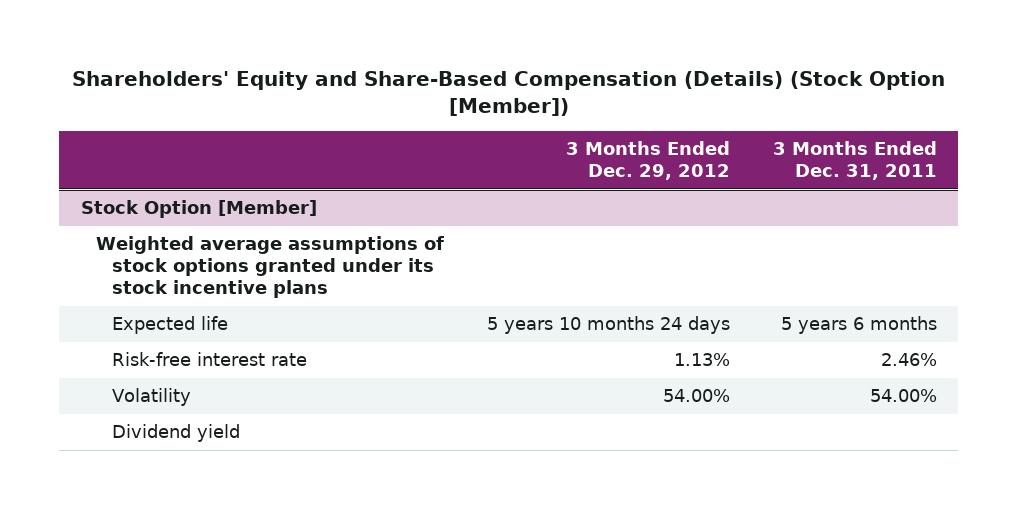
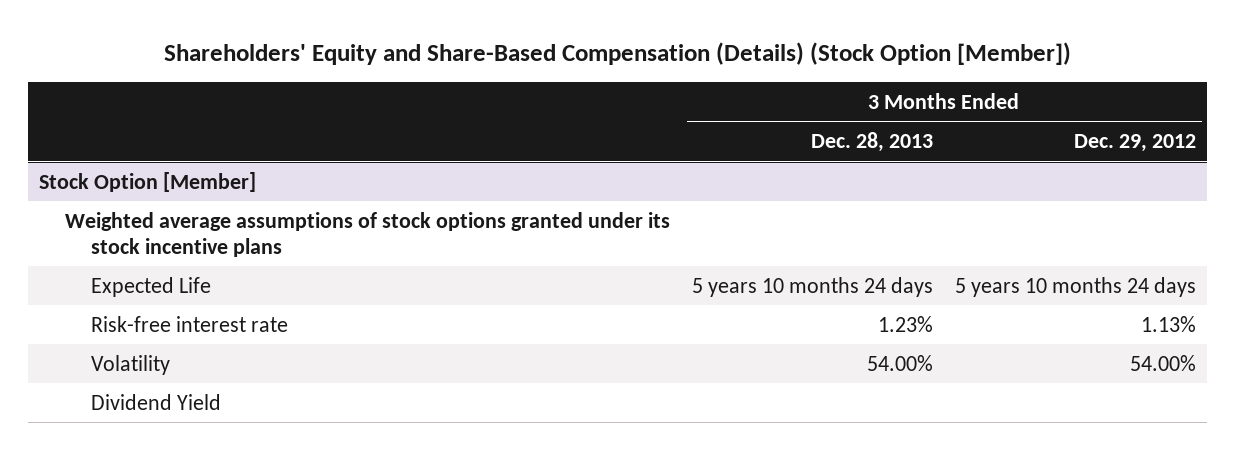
[772,141,937,181] 3 Months Ended Dec. 31, 2011 -> none
none -> [811,132,934,153] Dec. 28, 2013
[111,316,228,335] Expected life -> [91,276,212,297] Expected Life
[111,424,240,443] Dividend yield -> [91,393,222,410] Dividend Yield

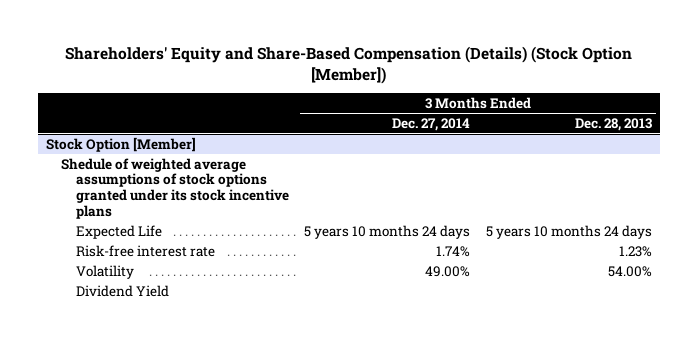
[1074,134,1197,153] Dec. 29, 2012 -> none
none -> [392,117,471,131] Dec. 27, 2014
[65,211,671,257] Weighted average assumptions of stock options granted under its stock incentive plans -> [60,157,289,220] Shedule of weighted average assumptions of stock options granted under its stock incentive plans

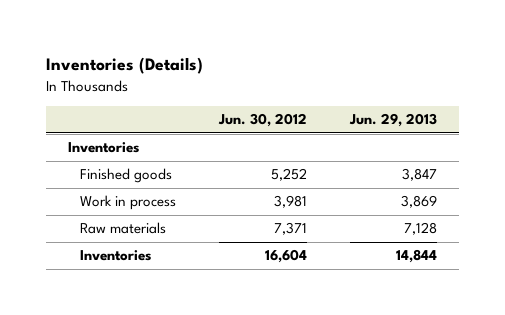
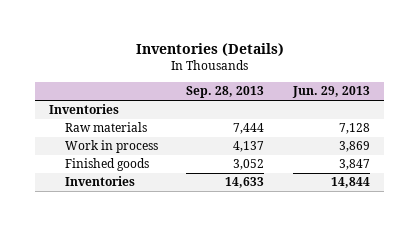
[218,113,308,128] Jun. 30, 2012 -> none
none -> [186,86,265,99] Sep. 28, 2013
[79,195,176,211] Work in process -> [64,140,158,154] Work in process
[79,168,172,184] Finished goods -> [64,158,149,172] Finished goods

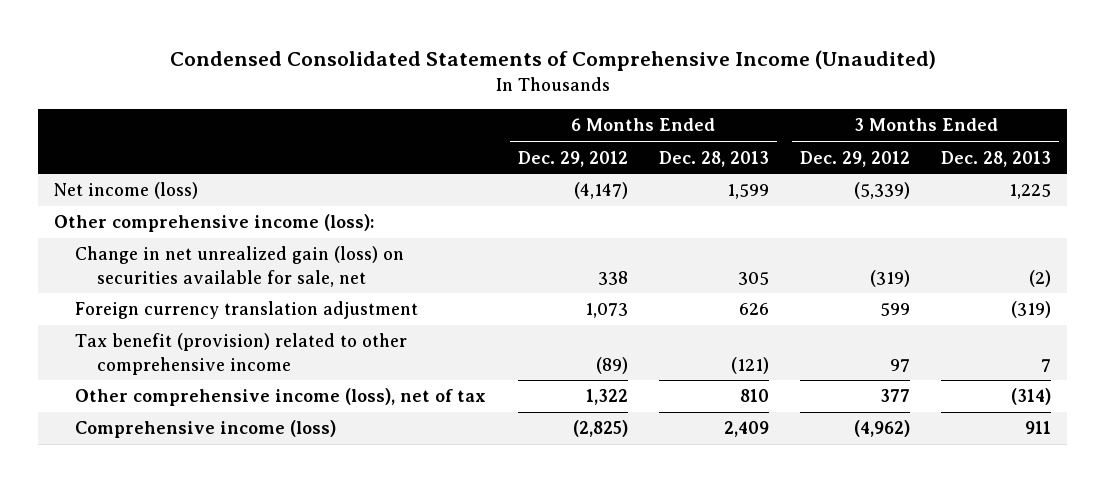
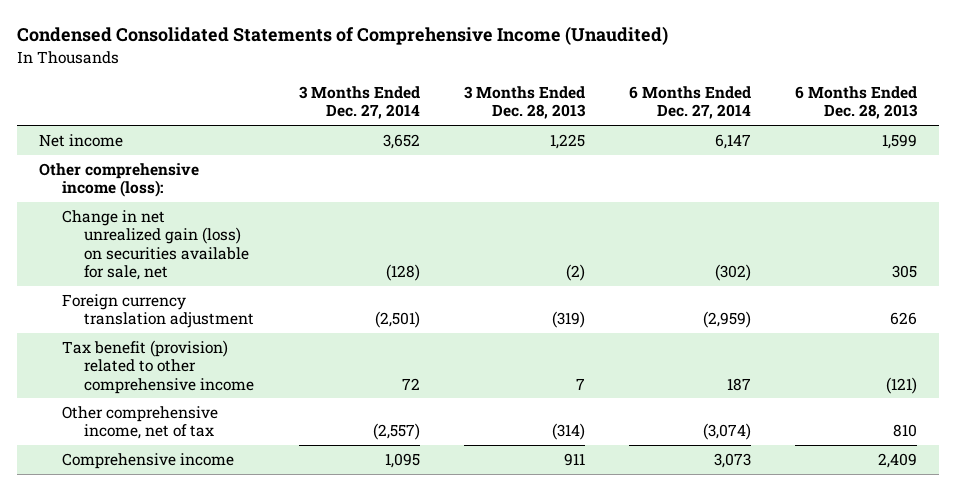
[517,150,628,167] Dec. 29, 2012 -> none
[800,150,911,167] Dec. 29, 2012 -> none
none -> [298,86,420,120] 3 Months Ended Dec. 27, 2014
none -> [628,86,751,120] 6 Months Ended Dec. 27, 2014
[53,182,198,200] Net income (loss) -> [39,134,124,148] Net income
[75,388,487,407] Other comprehensive income (loss), net of tax -> [61,406,218,440] Other comprehensive income, net of tax
[75,420,337,439] Comprehensive income (loss) -> [61,453,234,470] Comprehensive income

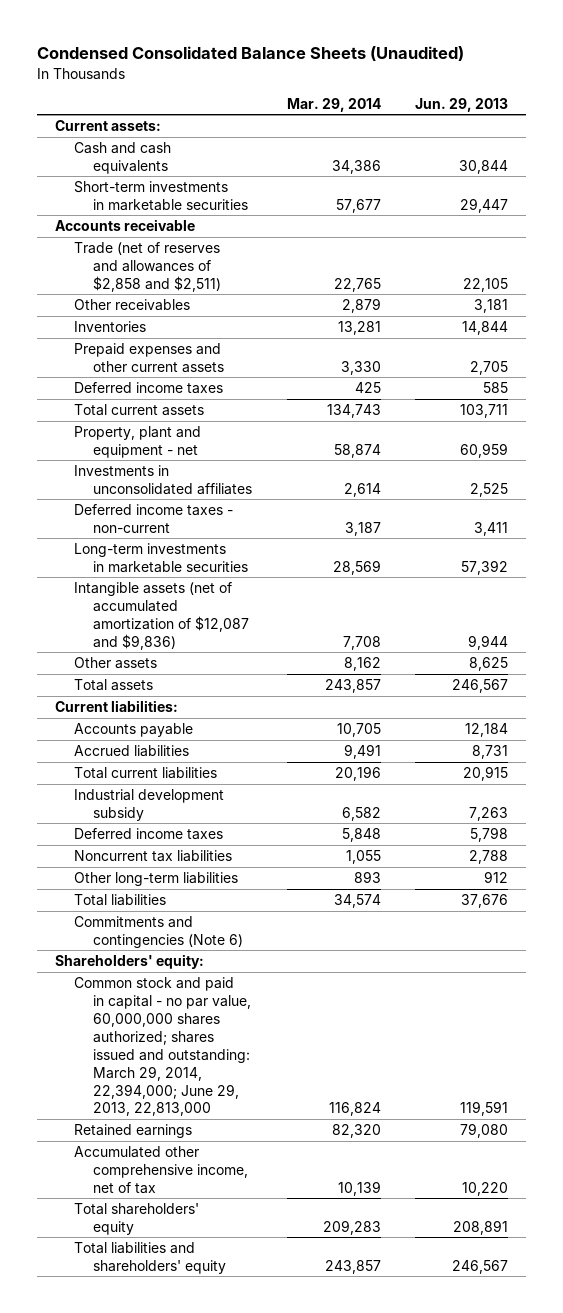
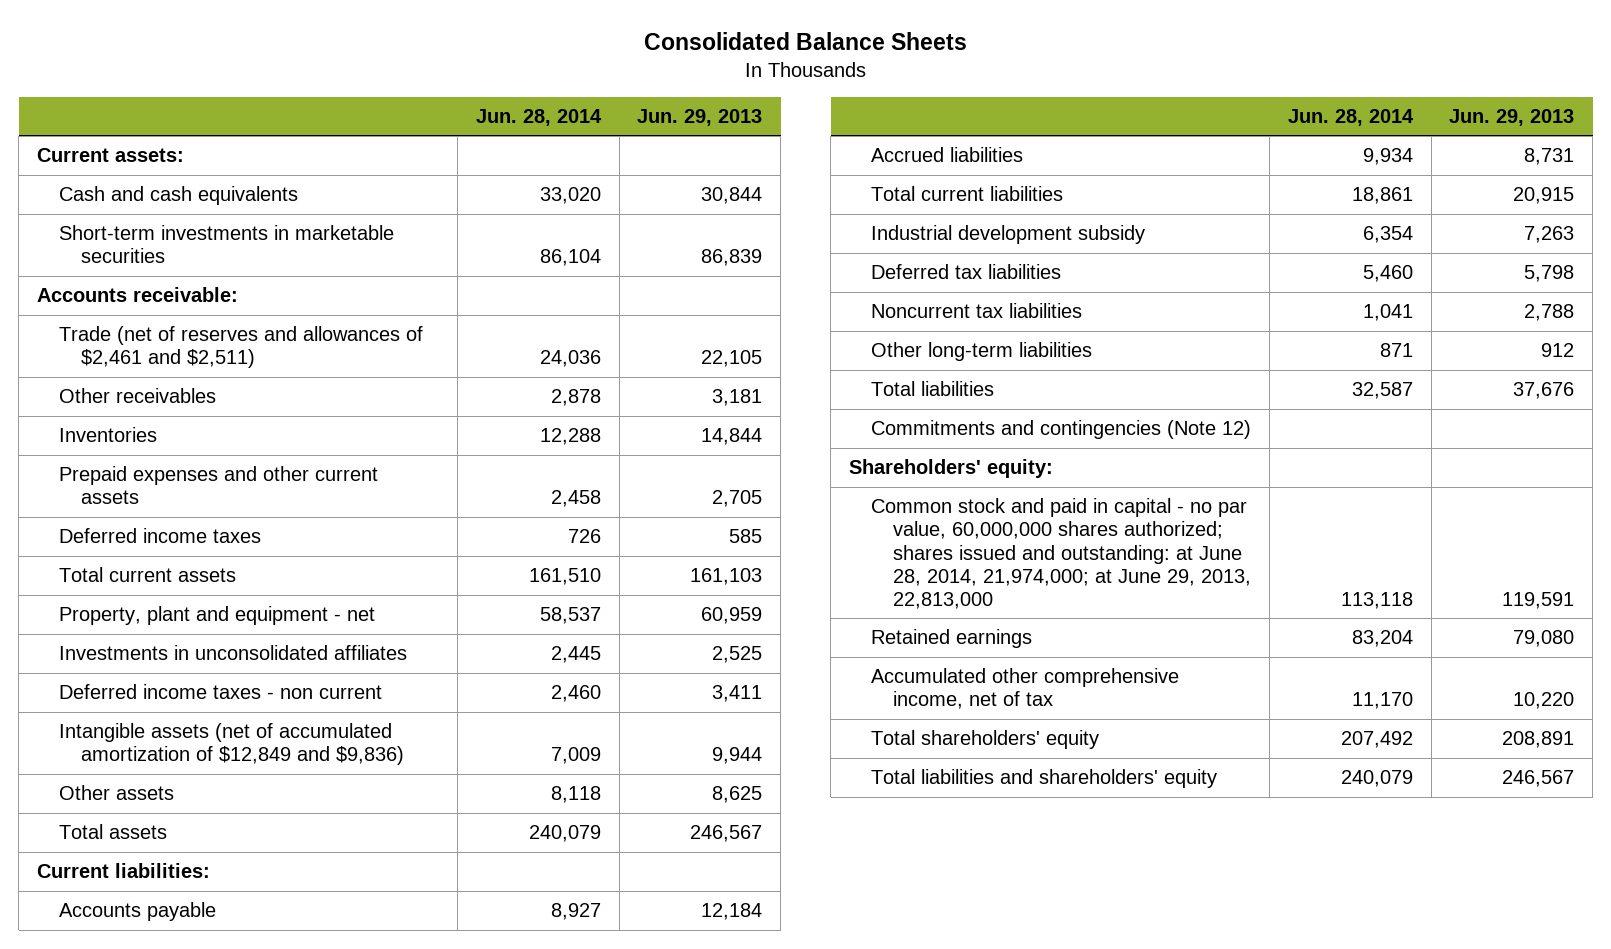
[37,46,465,62] Condensed Consolidated Balance Sheets (Unaudited) -> [643,31,967,50] Consolidated Balance Sheets
[286,97,381,112] Mar. 29, 2014 -> none
none -> [475,108,602,126] Jun. 28, 2014
[460,197,509,213] 29,447 -> [701,249,763,267] 86,839
[54,218,195,231] Accounts receivable -> [36,287,238,303] Accounts receivable:
[73,241,221,292] Trade (net of reserves and allowances of $2,858 and $2,511) -> [59,326,424,369] Trade (net of reserves and allowances of $2,461 and $2,511)
[460,403,509,418] 103,711 -> [690,568,763,586] 161,103
[73,542,248,573] Long-term investments in marketable securities -> none
[73,503,233,533] Deferred income taxes - non-current -> [59,684,383,700] Deferred income taxes - non current
[73,581,249,650] Intangible assets (net of accumulated amortization of $12,087 and $9,836) -> [59,723,405,766] Intangible assets (net of accumulated amortization of $12,849 and $9,836)
[73,827,223,840] Deferred income taxes -> [871,264,1062,280] Deferred tax liabilities
[73,915,243,948] Commitments and contingencies (Note 6) -> [871,420,1252,440] Commitments and contingencies (Note 12)
[73,976,251,1117] Common stock and paid in capital - no par value, 60,000,000 shares authorized; shares issued and outstanding: March 29, 2014, 22,394,000; June 29, 2013, 22,813,000 -> [871,498,1252,609] Common stock and paid in capital - no par value, 60,000,000 shares authorized; shares issued and outstanding: at June 28, 2014, 21,974,000; at June 29, 2013, 22,813,000

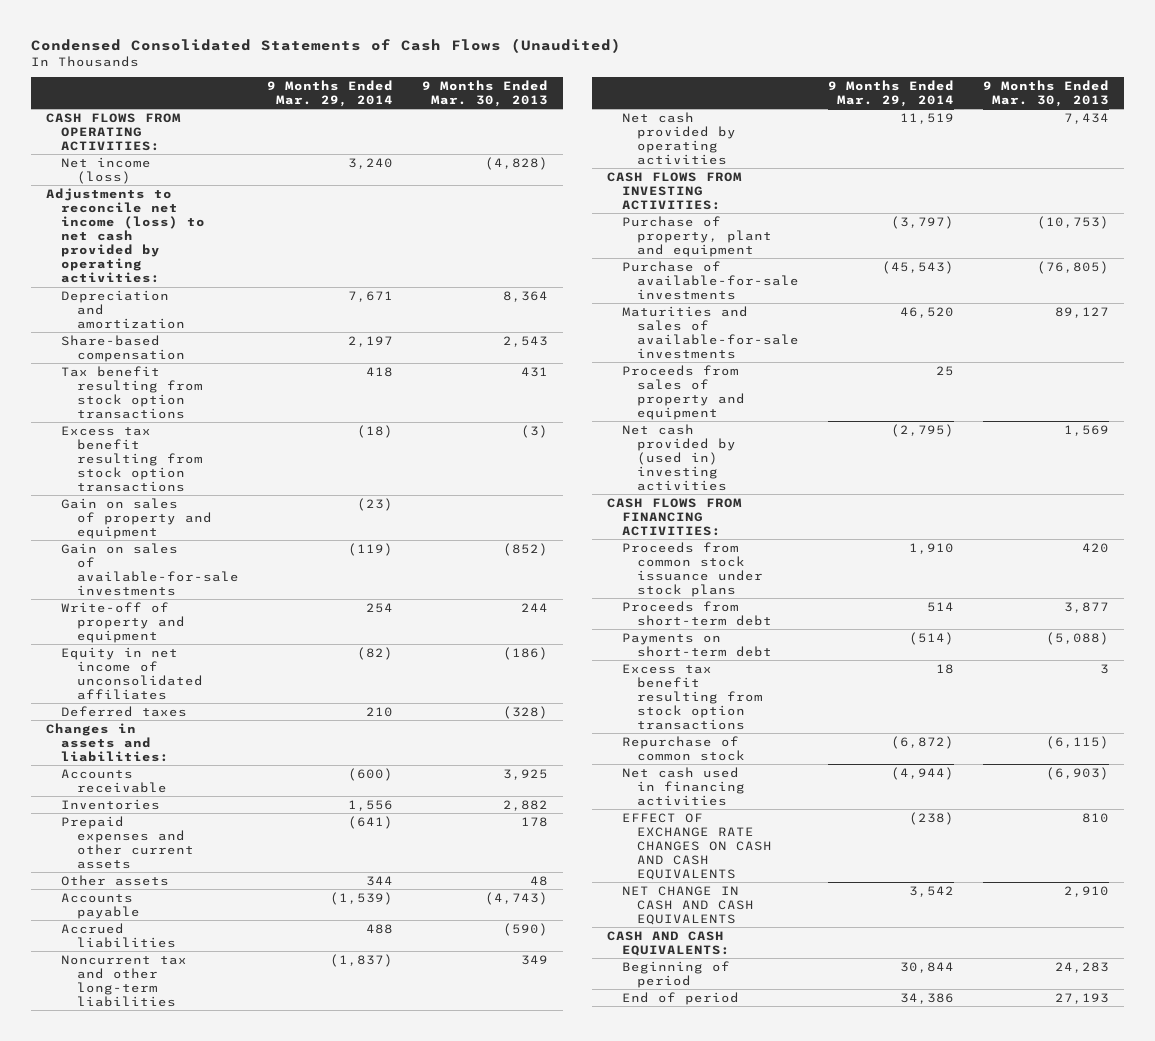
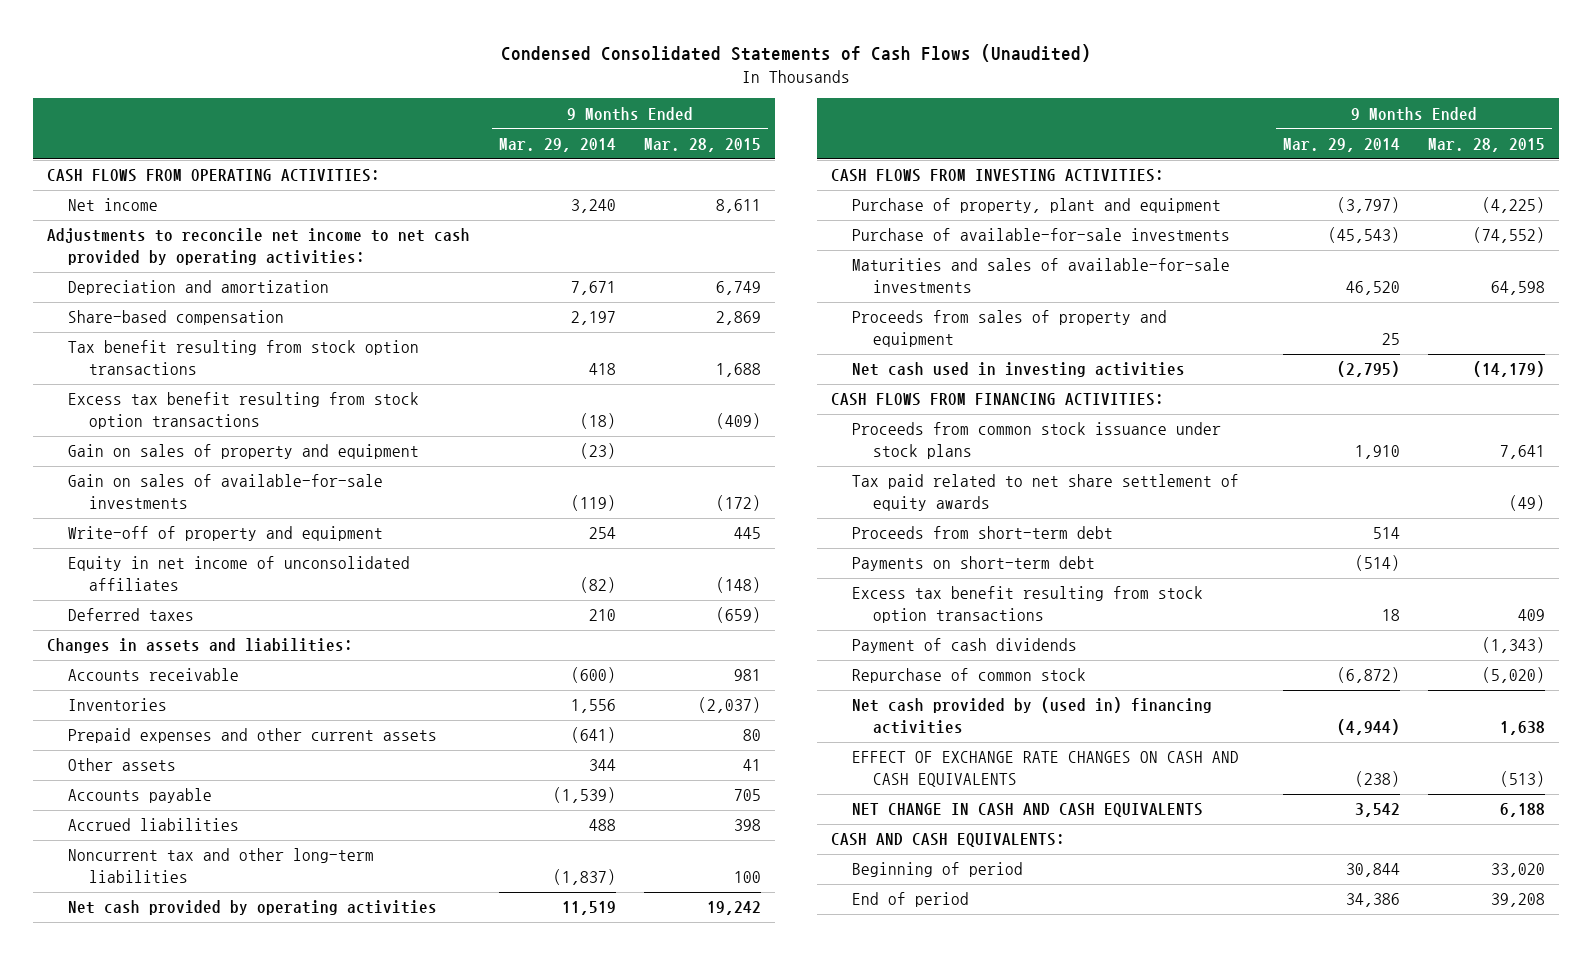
[422,79,549,108] 9 Months Ended Mar. 30, 2013 -> none
none -> [644,137,762,152] Mar. 28, 2015
[61,156,152,184] Net income (loss) -> [68,198,159,212] Net income
[45,187,206,284] Adjustments to reconcile net income (loss) to net cash provided by operating activities: -> [47,228,471,265] Adjustments to reconcile net income to net cash provided by operating activities:
[622,423,737,492] Net cash provided by (used in) investing activities -> [852,362,1186,378] Net cash used in investing activities
none -> [852,474,1240,511] Tax paid related to net share settlement of equity awards
none -> [852,638,1078,654] Payment of cash dividends
[622,766,746,806] Net cash used in financing activities -> [852,697,1213,734] Net cash provided by (used in) financing activities

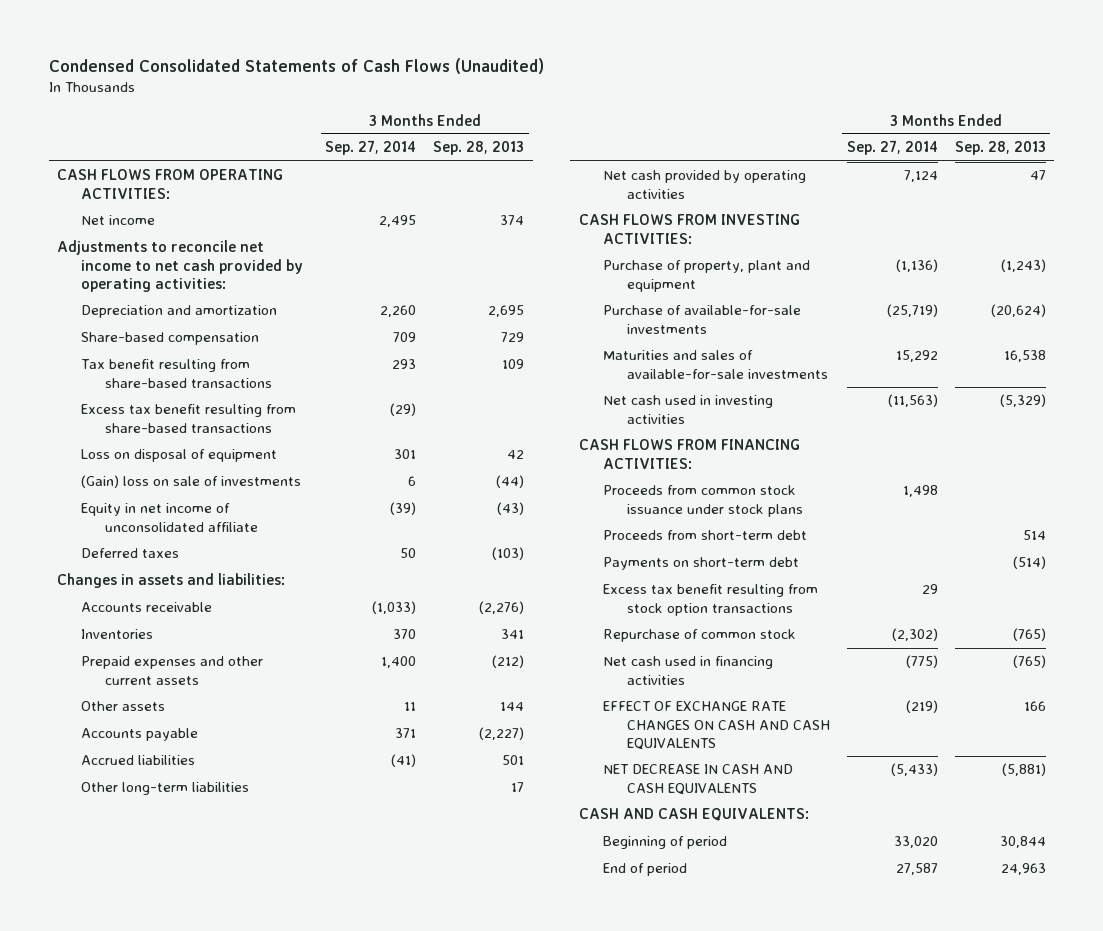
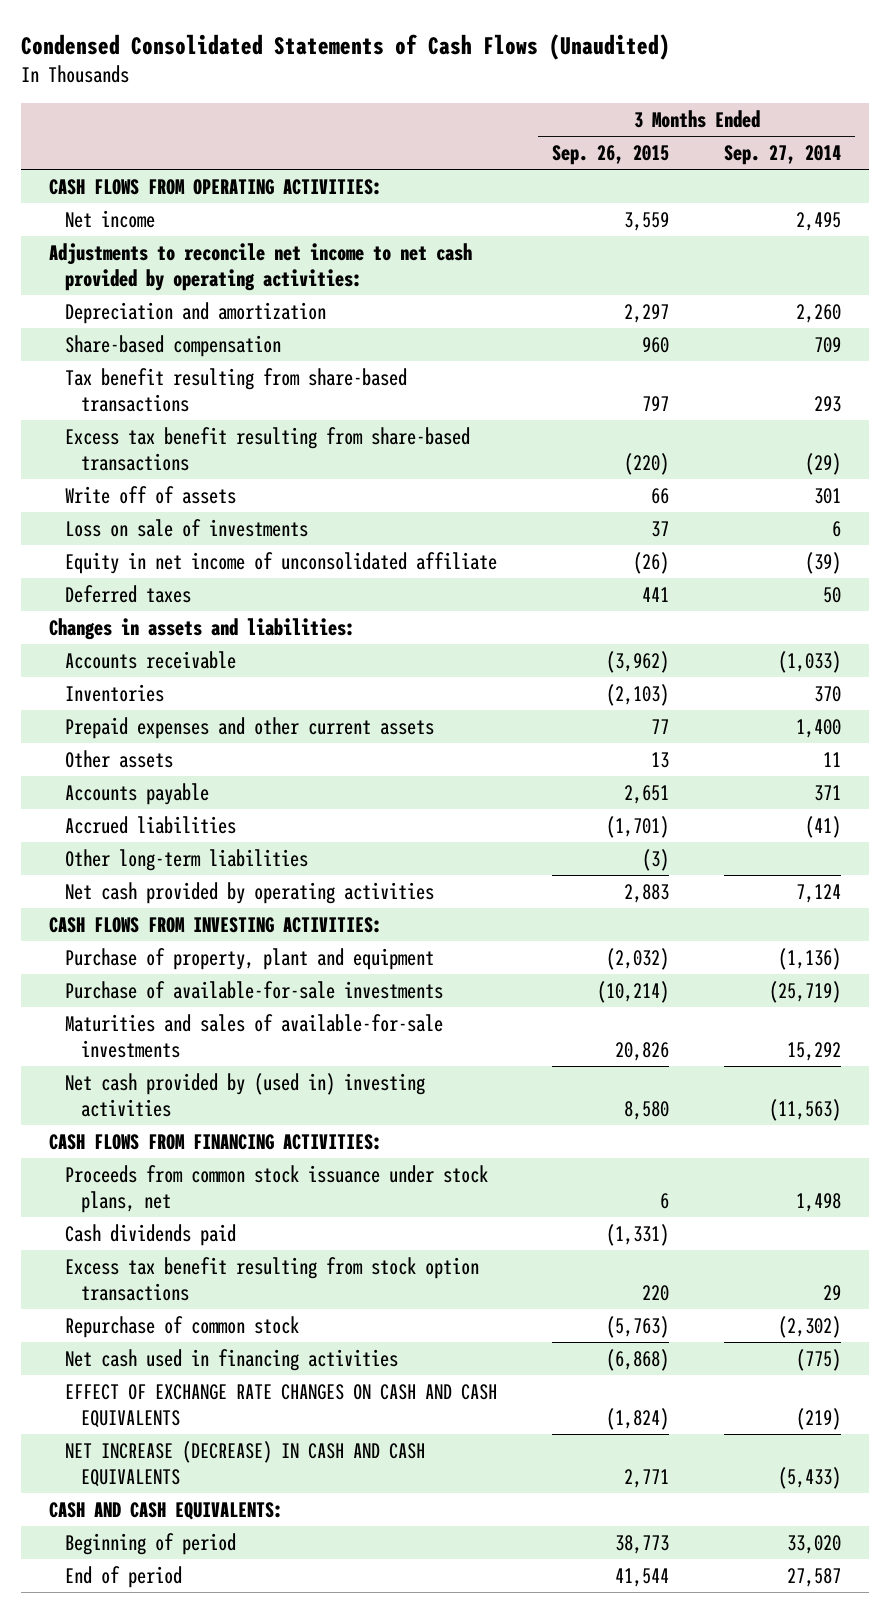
[433,141,525,156] Sep. 28, 2013 -> none
none -> [551,145,669,166] Sep. 26, 2015
[81,449,278,463] Loss on disposal of equipment -> none
none -> [64,485,236,504] Write off of assets
[81,475,302,489] (Gain) loss on sale of investments -> [64,518,308,537] Loss on sale of investments
[602,395,773,424] Net cash used in investing activities -> [64,1072,425,1118] Net cash provided by (used in) investing activities
[602,530,807,541] Proceeds from short-term debt -> none
[602,557,799,571] Payments on short-term debt -> none
[602,485,803,517] Proceeds from common stock issuance under stock plans -> [64,1164,488,1214] Proceeds from common stock issuance under stock plans, net
none -> [64,1223,236,1246] Cash dividends paid
[602,764,793,795] NET DECREASE IN CASH AND CASH EQUIVALENTS -> [64,1440,425,1488] NET INCREASE (DECREASE) IN CASH AND CASH EQUIVALENTS

